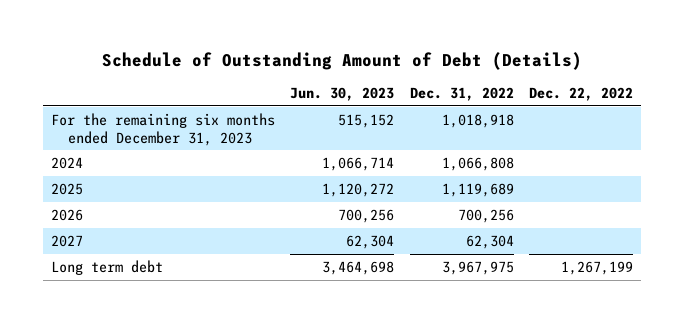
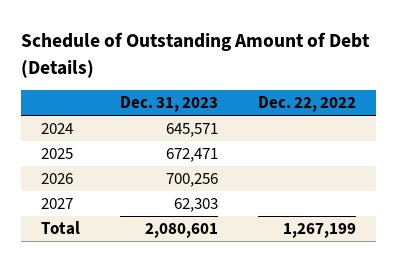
[290,87,395,102] Jun. 30, 2023 -> none
[409,87,514,102] Dec. 31, 2022 -> none
none -> [120,96,219,113] Dec. 31, 2023
[50,112,275,146] For the remaining six months ended December 31, 2023 -> none
[50,259,163,275] Long term debt -> [41,220,81,235] Total

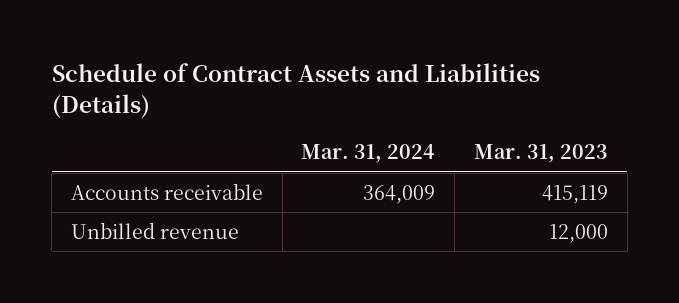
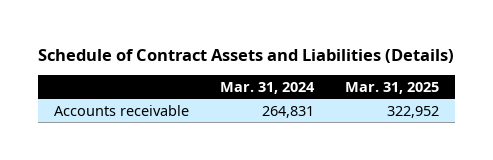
[474,144,609,164] Mar. 31, 2023 -> none
none -> [345,82,440,95] Mar. 31, 2025
[70,221,239,239] Unbilled revenue -> none
[363,184,436,204] 364,009 -> [262,105,315,118] 264,831

